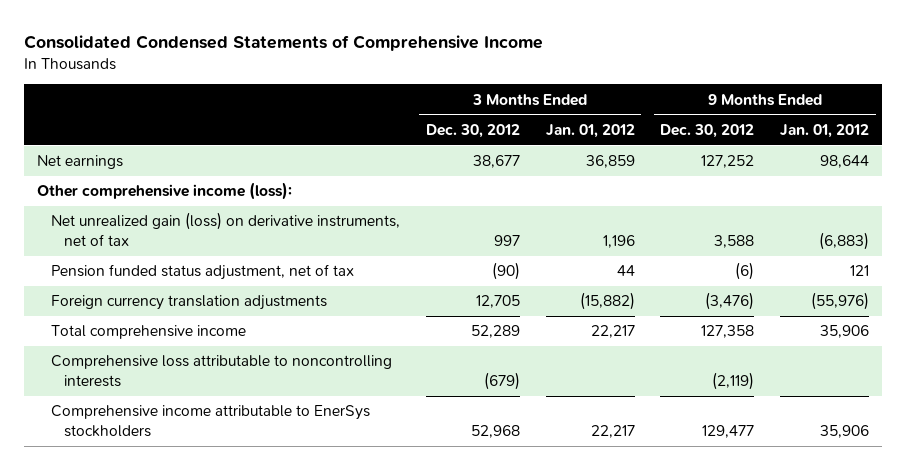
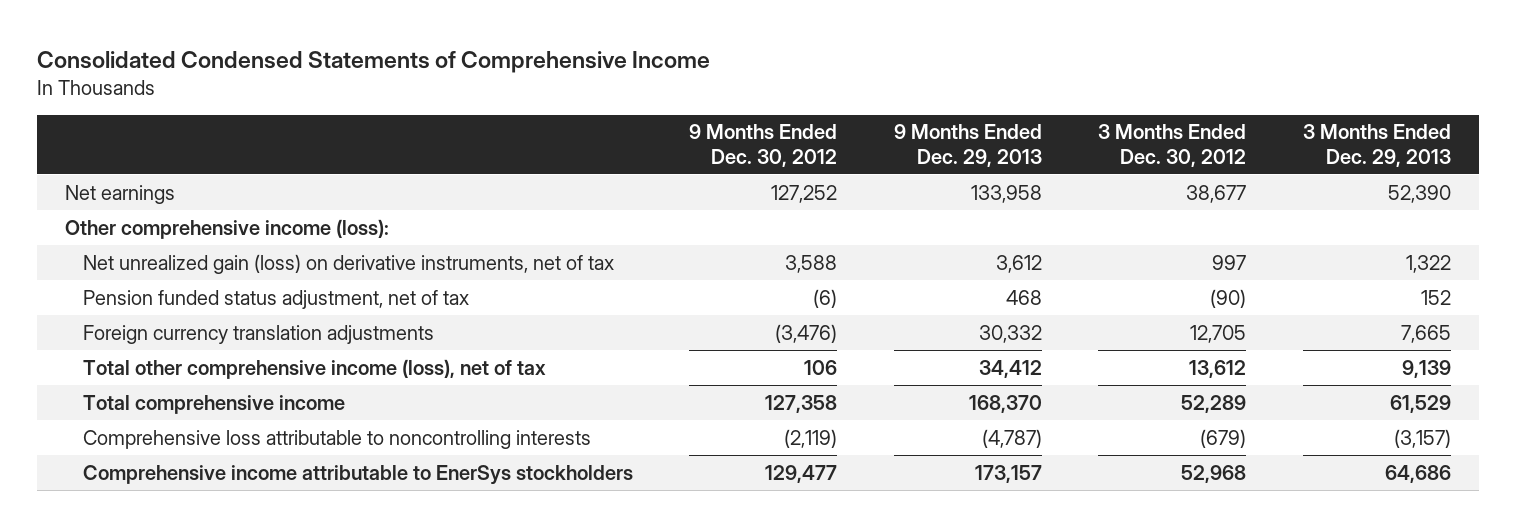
[545,123,635,138] Jan. 01, 2012 -> none
[780,123,870,138] Jan. 01, 2012 -> none
none -> [893,124,1042,167] 9 Months Ended Dec. 29, 2013
none -> [1303,124,1452,167] 3 Months Ended Dec. 29, 2013
none -> [82,358,546,379] Total other comprehensive income (loss), net of tax

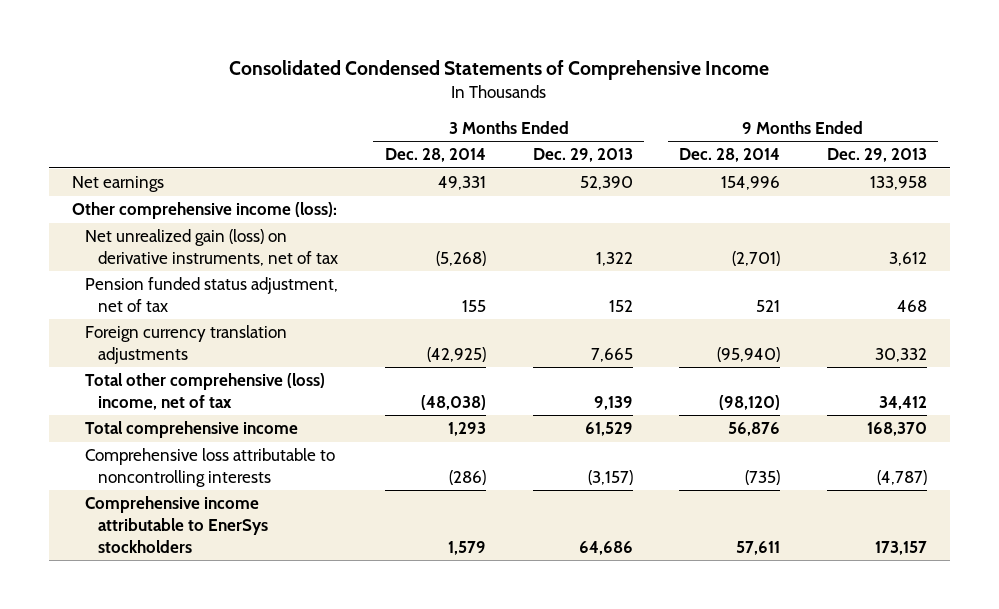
[689,124,838,167] 9 Months Ended Dec. 30, 2012 -> none
[1098,124,1247,167] 3 Months Ended Dec. 30, 2012 -> none
none -> [385,148,487,163] Dec. 28, 2014
none -> [679,148,781,163] Dec. 28, 2014
[82,358,546,379] Total other comprehensive income (loss), net of tax -> [85,373,326,410] Total other comprehensive (loss) income, net of tax

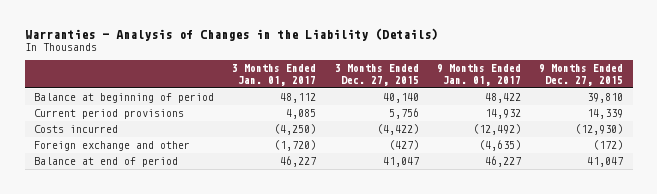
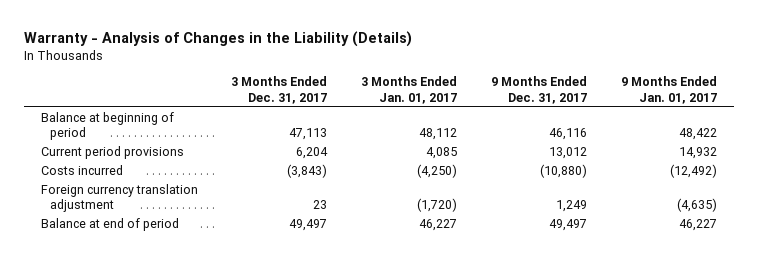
[24,27,438,41] Warranties - Analysis of Changes in the Liability (Details) -> [23,31,412,48] Warranty - Analysis of Changes in the Liability (Details)
[334,64,419,86] 3 Months Ended Dec. 27, 2015 -> none
[539,64,624,86] 9 Months Ended Dec. 27, 2015 -> none
none -> [231,76,328,104] 3 Months Ended Dec. 31, 2017
none -> [491,76,588,104] 9 Months Ended Dec. 31, 2017
[33,141,190,152] Foreign exchange and other -> [40,183,198,213] Foreign currency translation adjustment

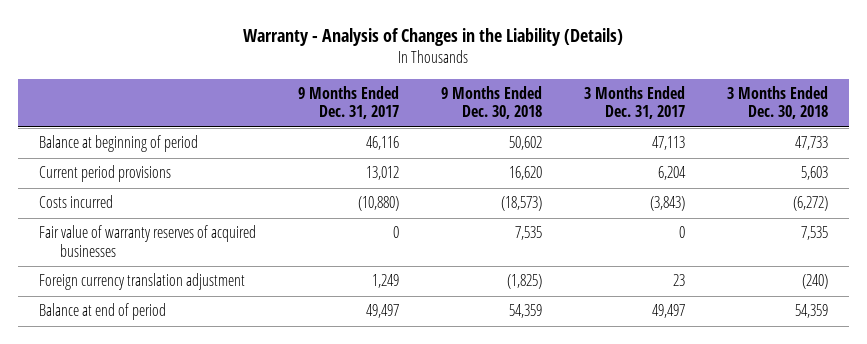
[361,76,458,104] 3 Months Ended Jan. 01, 2017 -> none
[620,76,717,104] 9 Months Ended Jan. 01, 2017 -> none
none -> [440,86,542,120] 9 Months Ended Dec. 30, 2018
none -> [726,86,828,120] 3 Months Ended Dec. 30, 2018
none -> [39,225,257,257] Fair value of warranty reserves of acquired businesses

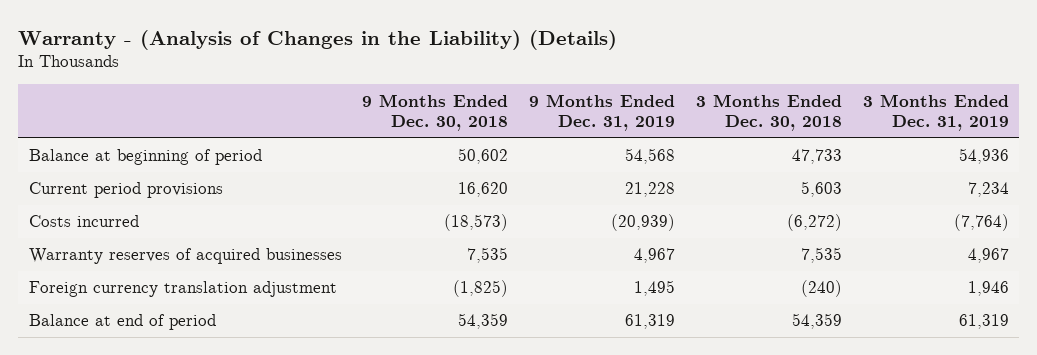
[243,28,624,47] Warranty - Analysis of Changes in the Liability (Details) -> [18,29,618,50] Warranty - (Analysis of Changes in the Liability) (Details)
[298,86,400,120] 9 Months Ended Dec. 31, 2017 -> none
[583,86,685,120] 3 Months Ended Dec. 31, 2017 -> none
none -> [529,93,676,132] 9 Months Ended Dec. 31, 2019
none -> [862,93,1009,132] 3 Months Ended Dec. 31, 2019
[39,225,257,257] Fair value of warranty reserves of acquired businesses -> [28,248,342,265] Warranty reserves of acquired businesses

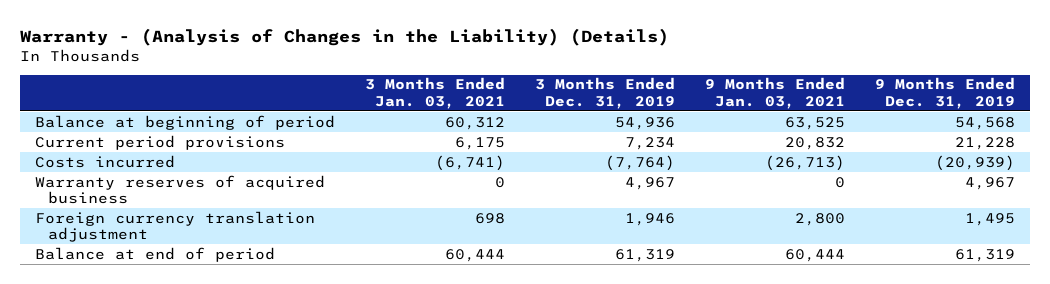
[362,93,509,132] 9 Months Ended Dec. 30, 2018 -> none
[695,93,842,132] 3 Months Ended Dec. 30, 2018 -> none
none -> [365,77,506,109] 3 Months Ended Jan. 03, 2021
none -> [705,77,846,109] 9 Months Ended Jan. 03, 2021
[28,248,342,265] Warranty reserves of acquired businesses -> [35,174,326,204] Warranty reserves of acquired business

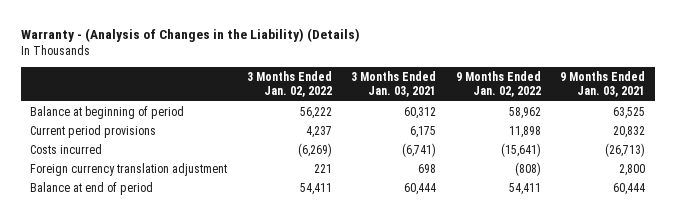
[535,77,676,109] 3 Months Ended Dec. 31, 2019 -> none
[875,77,1016,109] 9 Months Ended Dec. 31, 2019 -> none
none -> [246,70,332,98] 3 Months Ended Jan. 02, 2022
none -> [455,70,541,98] 9 Months Ended Jan. 02, 2022
[35,174,326,204] Warranty reserves of acquired business -> none

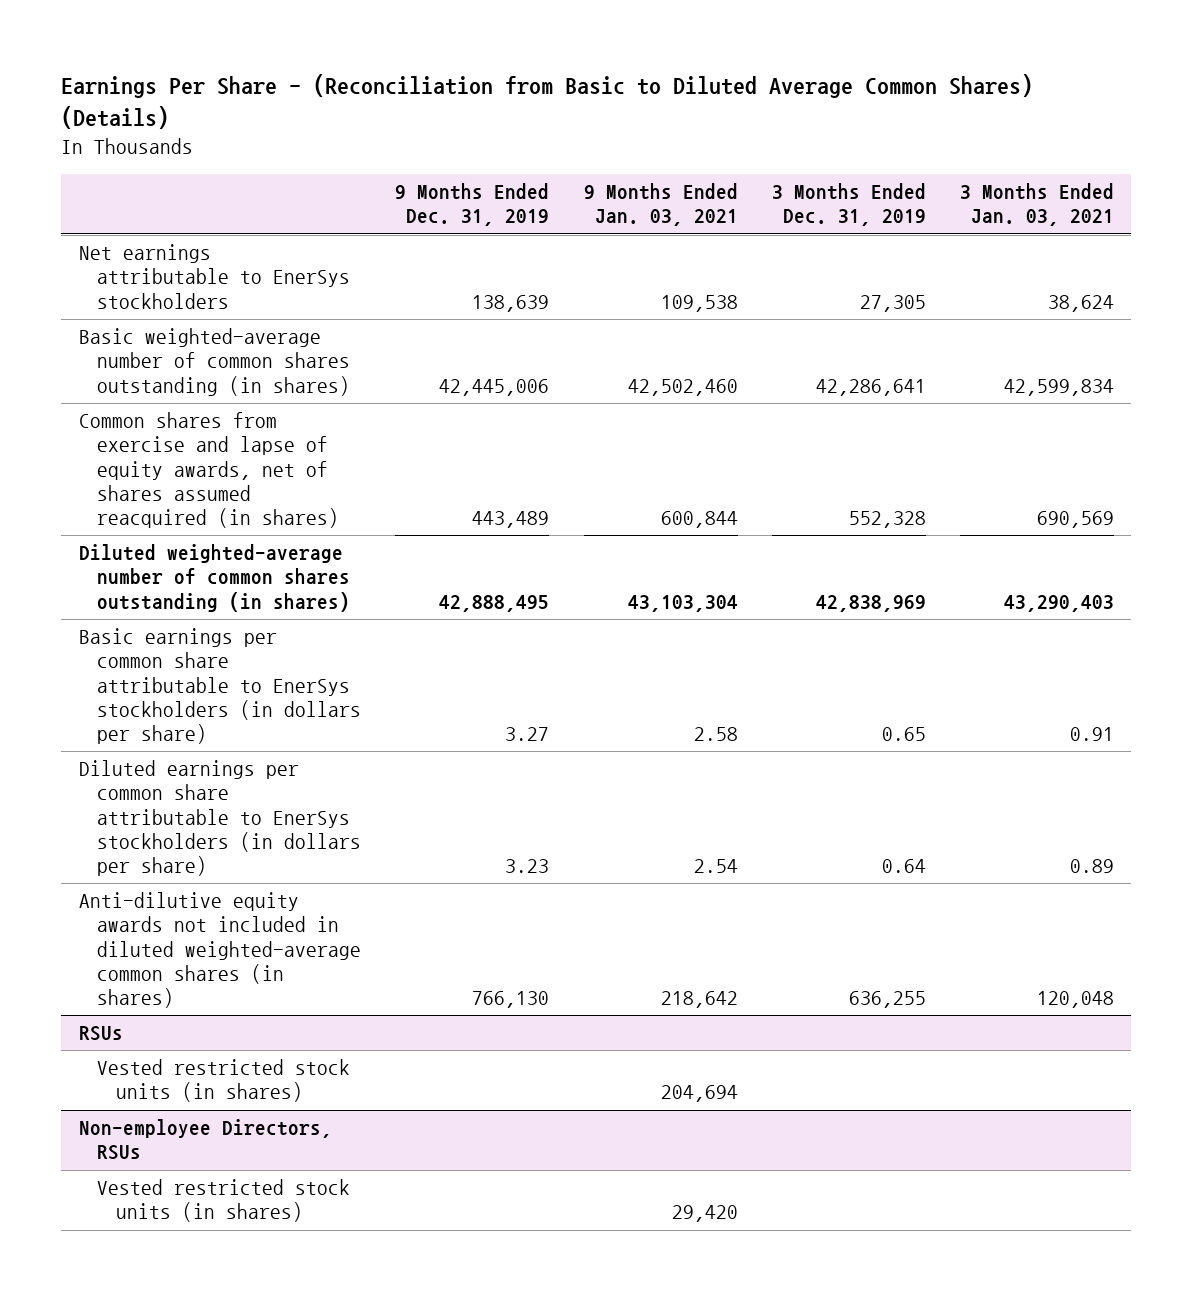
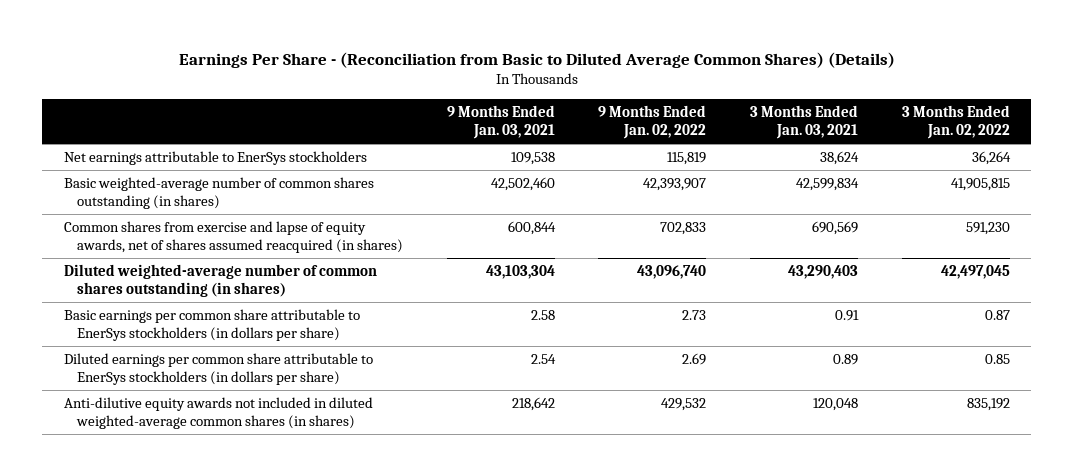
[395,183,550,227] 9 Months Ended Dec. 31, 2019 -> none
[771,183,926,227] 3 Months Ended Dec. 31, 2019 -> none
none -> [598,104,707,140] 9 Months Ended Jan. 02, 2022
none -> [901,104,1010,140] 3 Months Ended Jan. 02, 2022
[78,1026,123,1042] RSUs -> none
[97,1059,351,1103] Vested restricted stock units (in shares) -> none
[78,1119,332,1161] Non-employee Directors, RSUs -> none
[97,1179,351,1223] Vested restricted stock units (in shares) -> none

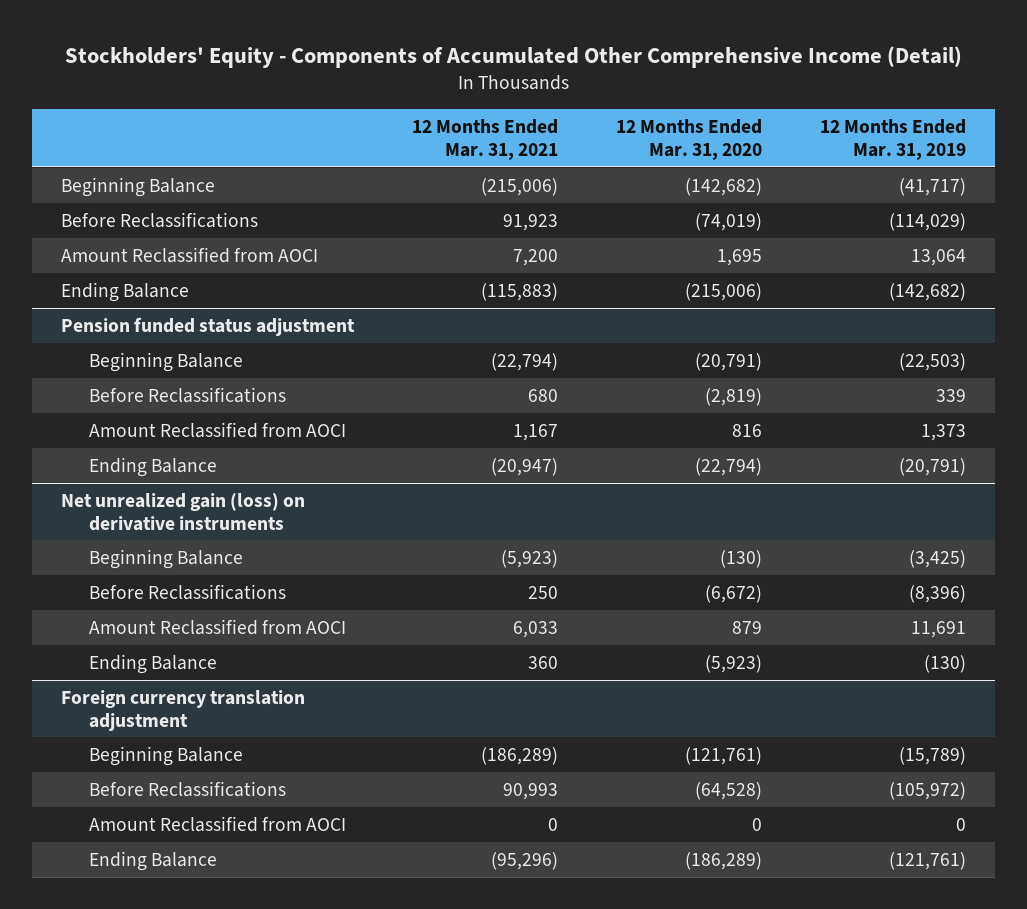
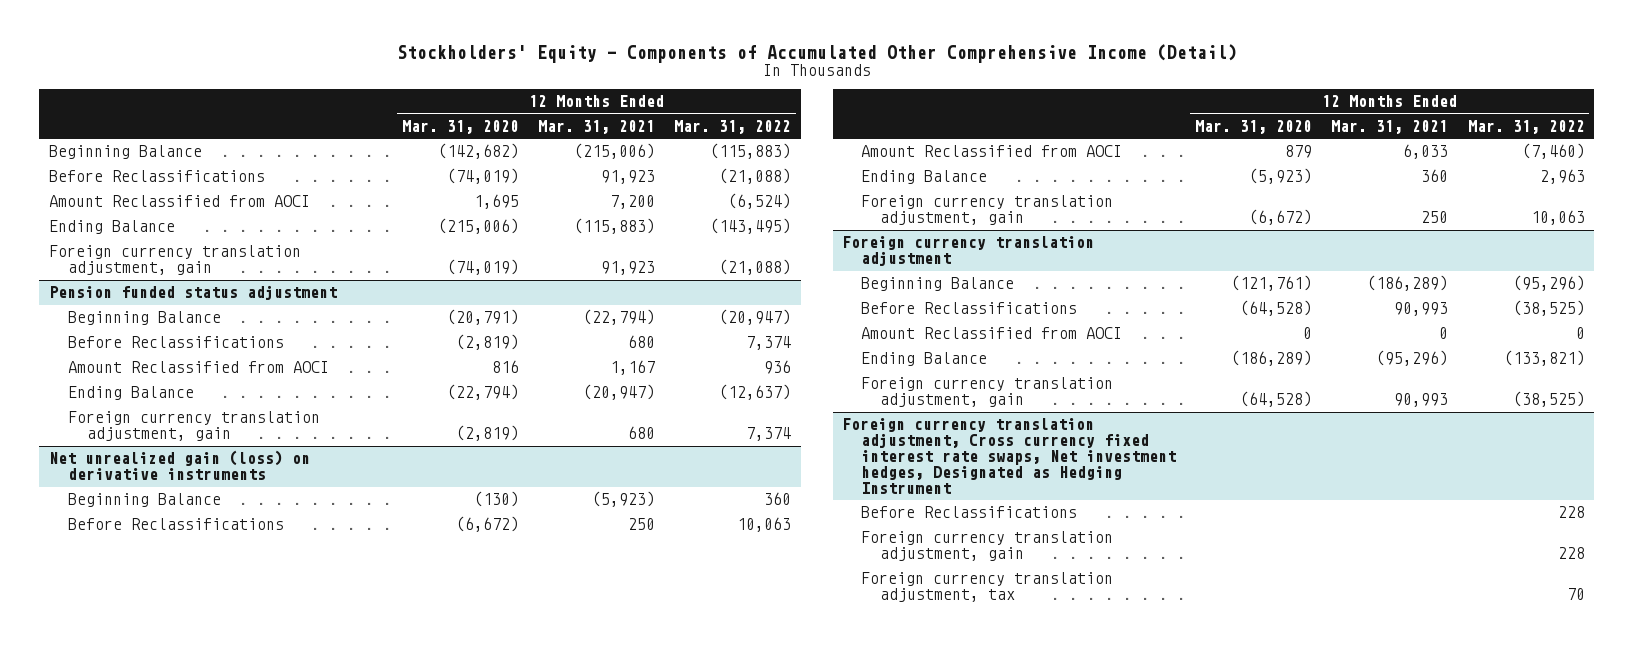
[820,118,967,160] 12 Months Ended Mar. 31, 2019 -> none
none -> [674,119,792,134] Mar. 31, 2022
none -> [48,245,301,276] Foreign currency translation adjustment, gain
none -> [67,411,320,442] Foreign currency translation adjustment, gain
none -> [861,195,1114,226] Foreign currency translation adjustment, gain
none -> [861,377,1114,408] Foreign currency translation adjustment, gain
none -> [842,418,1177,494] Foreign currency translation adjustment, Cross currency fixed interest rate swaps, Net investment hedges, Designated as Hedging Instrument
none -> [861,506,1078,519] Before Reclassifications
none -> [861,531,1114,562] Foreign currency translation adjustment, gain
none -> [861,572,1114,603] Foreign currency translation adjustment, tax

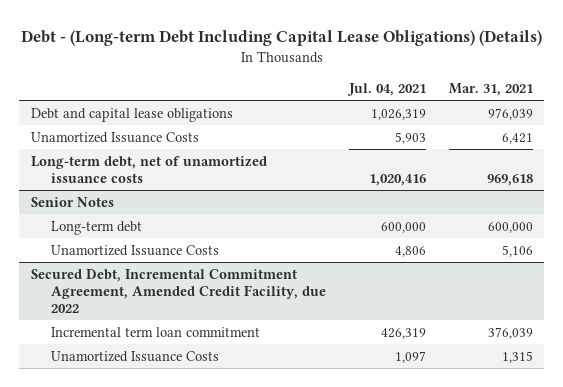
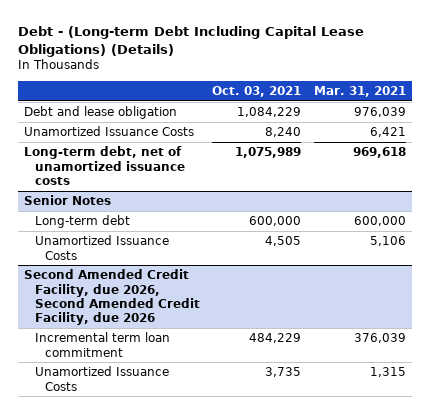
[346,82,426,96] Jul. 04, 2021 -> none
none -> [212,85,302,97] Oct. 03, 2021
[30,107,233,122] Debt and capital lease obligations -> [24,106,178,120] Debt and lease obligation
[30,268,326,313] Secured Debt, Incremental Commitment Agreement, Amended Credit Facility, due 2022 -> none
none -> [24,269,200,326] Second Amended Credit Facility, due 2026, Second Amended Credit Facility, due 2026

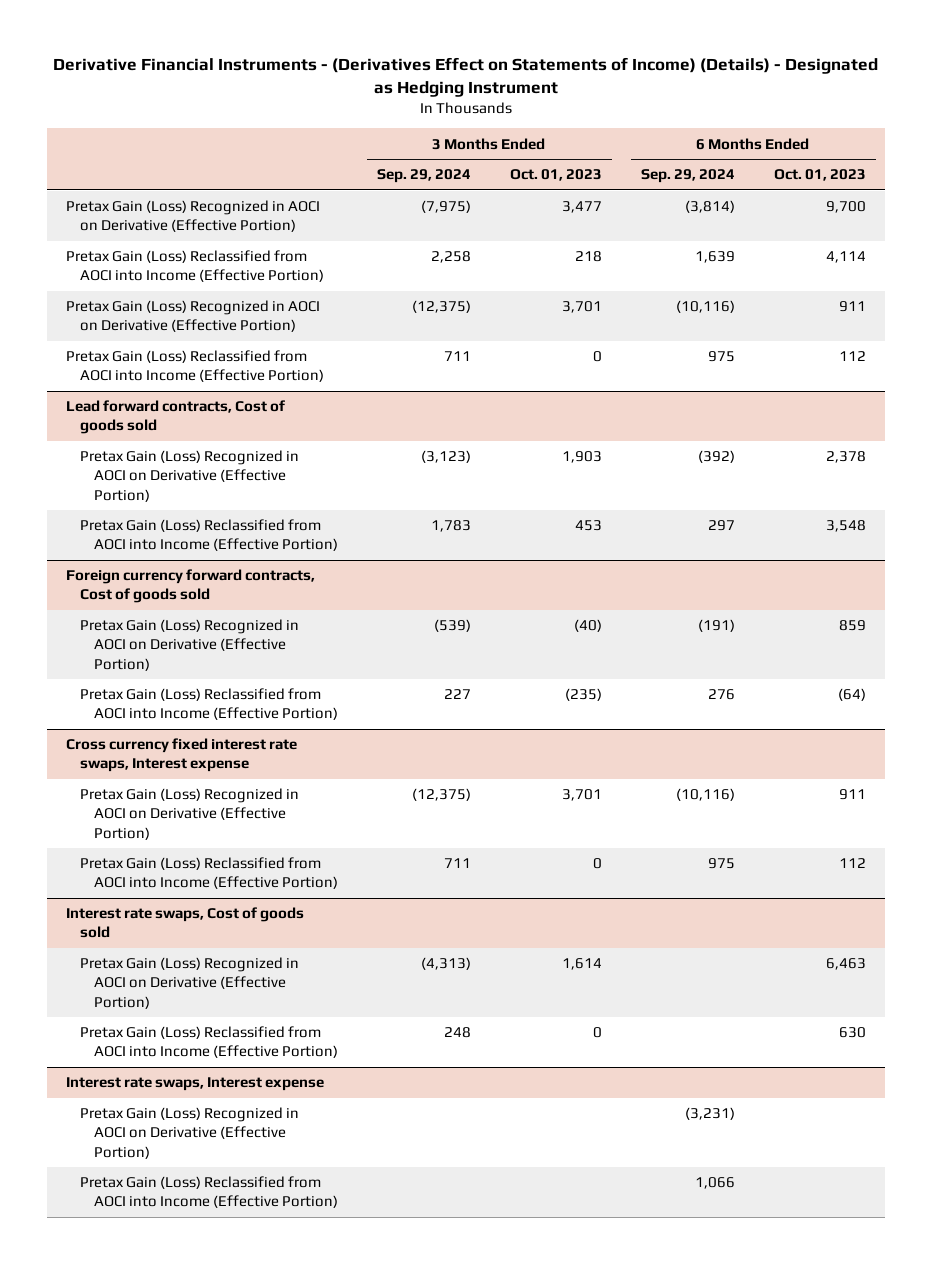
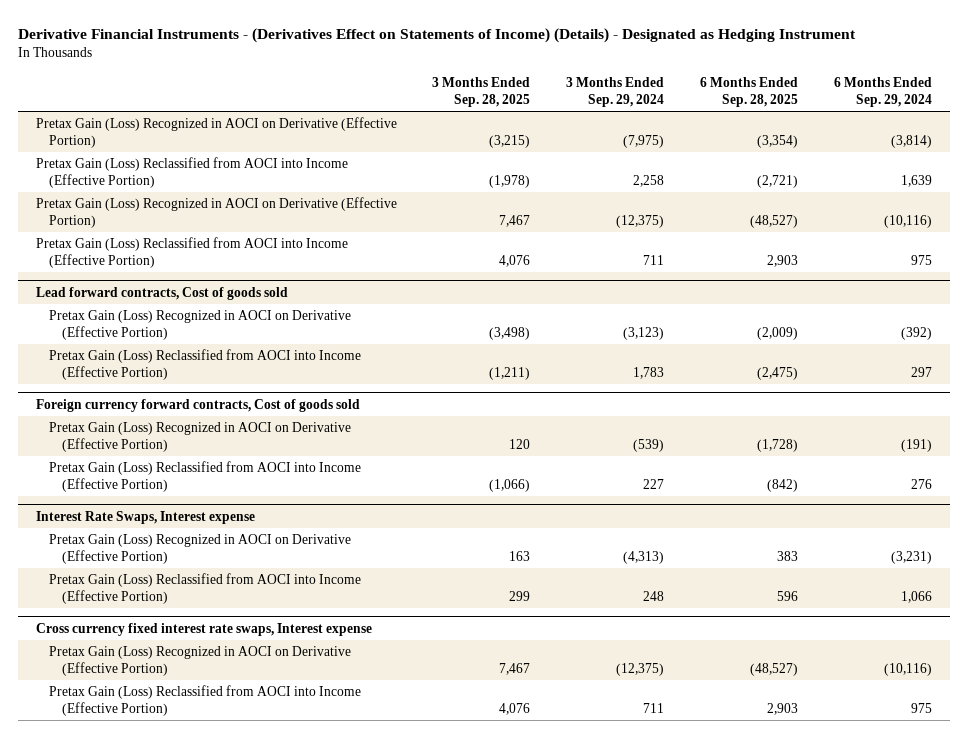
[509,169,602,182] Oct. 01, 2023 -> none
[773,169,866,182] Oct. 01, 2023 -> none
none -> [432,77,531,108] 3 Months Ended Sep. 28, 2025
none -> [699,77,798,108] 6 Months Ended Sep. 28, 2025
none -> [35,510,255,524] Interest Rate Swaps, Interest expense
none -> [48,534,351,565] Pretax Gain (Loss) Recognized in AOCI on Derivative (Effective Portion)
none -> [48,573,361,605] Pretax Gain (Loss) Reclassified from AOCI into Income (Effective Portion)
[66,907,305,939] Interest rate swaps, Cost of goods sold -> none
[79,957,299,1009] Pretax Gain (Loss) Recognized in AOCI on Derivative (Effective Portion) -> none
[79,1026,338,1059] Pretax Gain (Loss) Reclassified from AOCI into Income (Effective Portion) -> none
[66,1077,325,1092] Interest rate swaps, Interest expense -> none
[79,1107,299,1159] Pretax Gain (Loss) Recognized in AOCI on Derivative (Effective Portion) -> none
[79,1176,338,1209] Pretax Gain (Loss) Reclassified from AOCI into Income (Effective Portion) -> none

